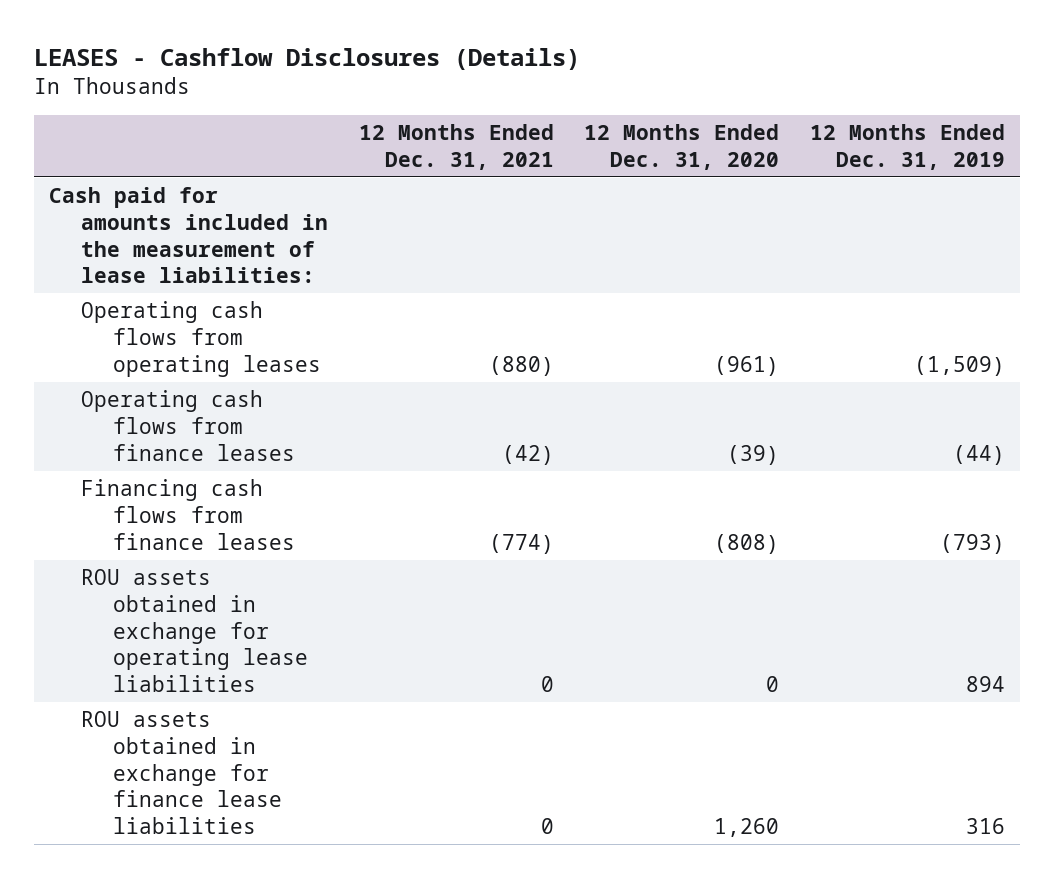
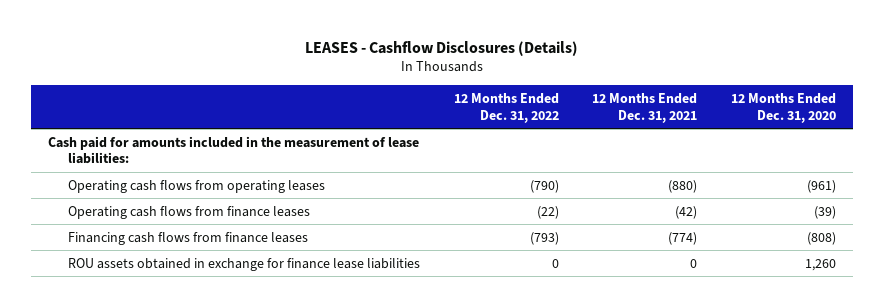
[809,124,1005,170] 12 Months Ended Dec. 31, 2019 -> none
none -> [453,93,559,123] 12 Months Ended Dec. 31, 2022
[81,569,309,693] ROU assets obtained in exchange for operating lease liabilities -> none

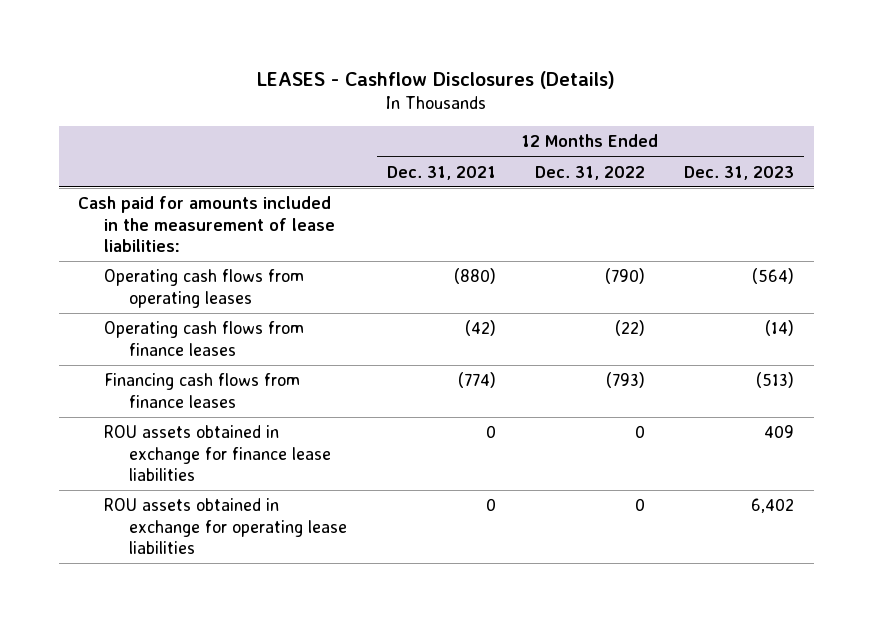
[731,93,837,123] 12 Months Ended Dec. 31, 2020 -> none
none -> [684,165,795,180] Dec. 31, 2023
none -> [103,497,348,555] ROU assets obtained in exchange for operating lease liabilities

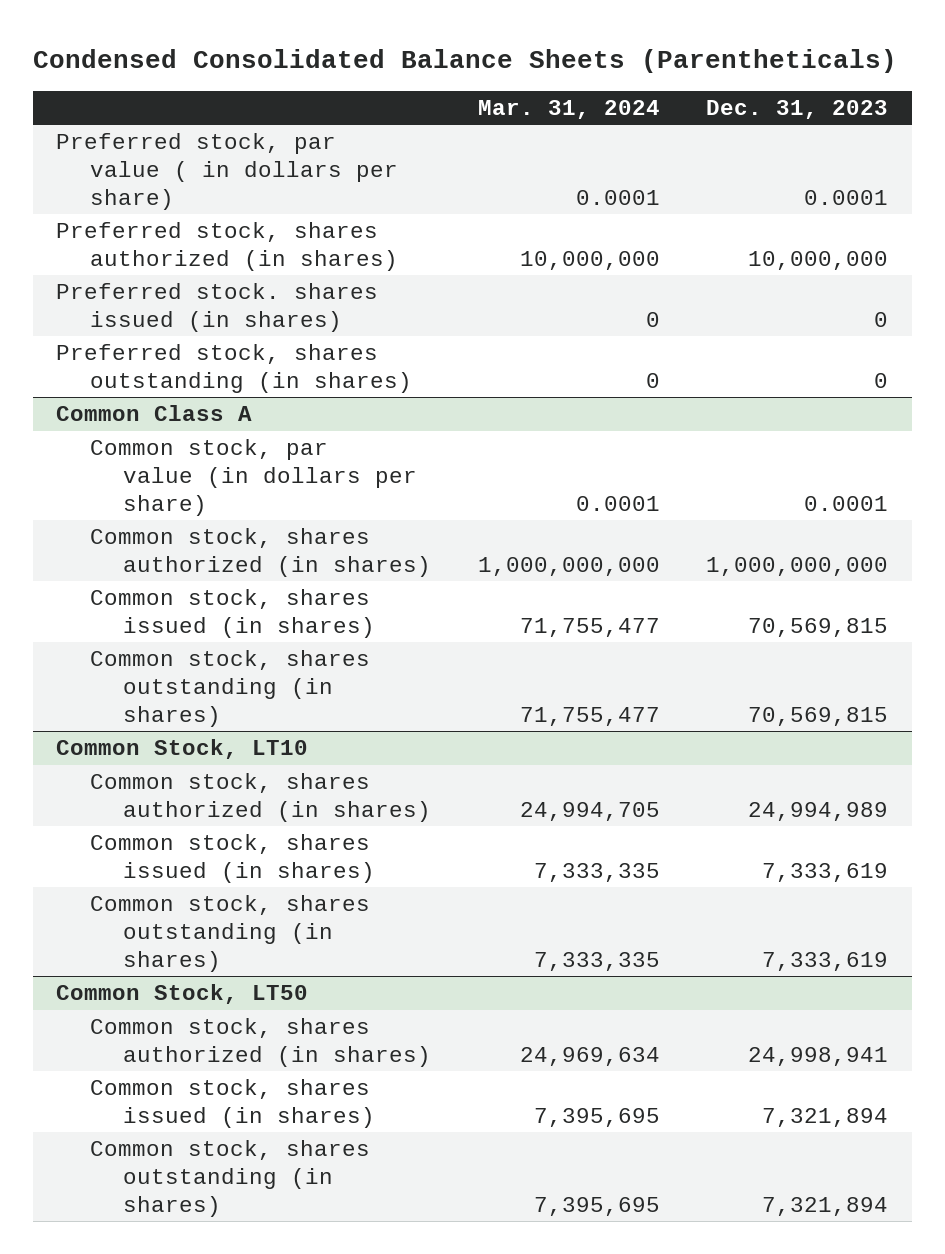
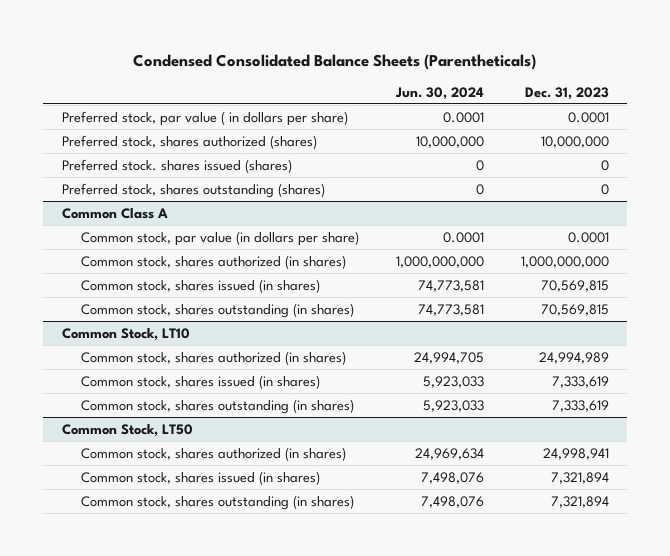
[477,100,660,120] Mar. 31, 2024 -> none
none -> [394,86,484,100] Jun. 30, 2024
[56,222,398,271] Preferred stock, shares authorized (in shares) -> [61,134,317,149] Preferred stock, shares authorized (shares)
[56,283,379,332] Preferred stock. shares issued (in shares) -> [61,158,292,173] Preferred stock. shares issued (shares)
[56,344,412,393] Preferred stock, shares outstanding (in shares) -> [61,182,325,198] Preferred stock, shares outstanding (shares)

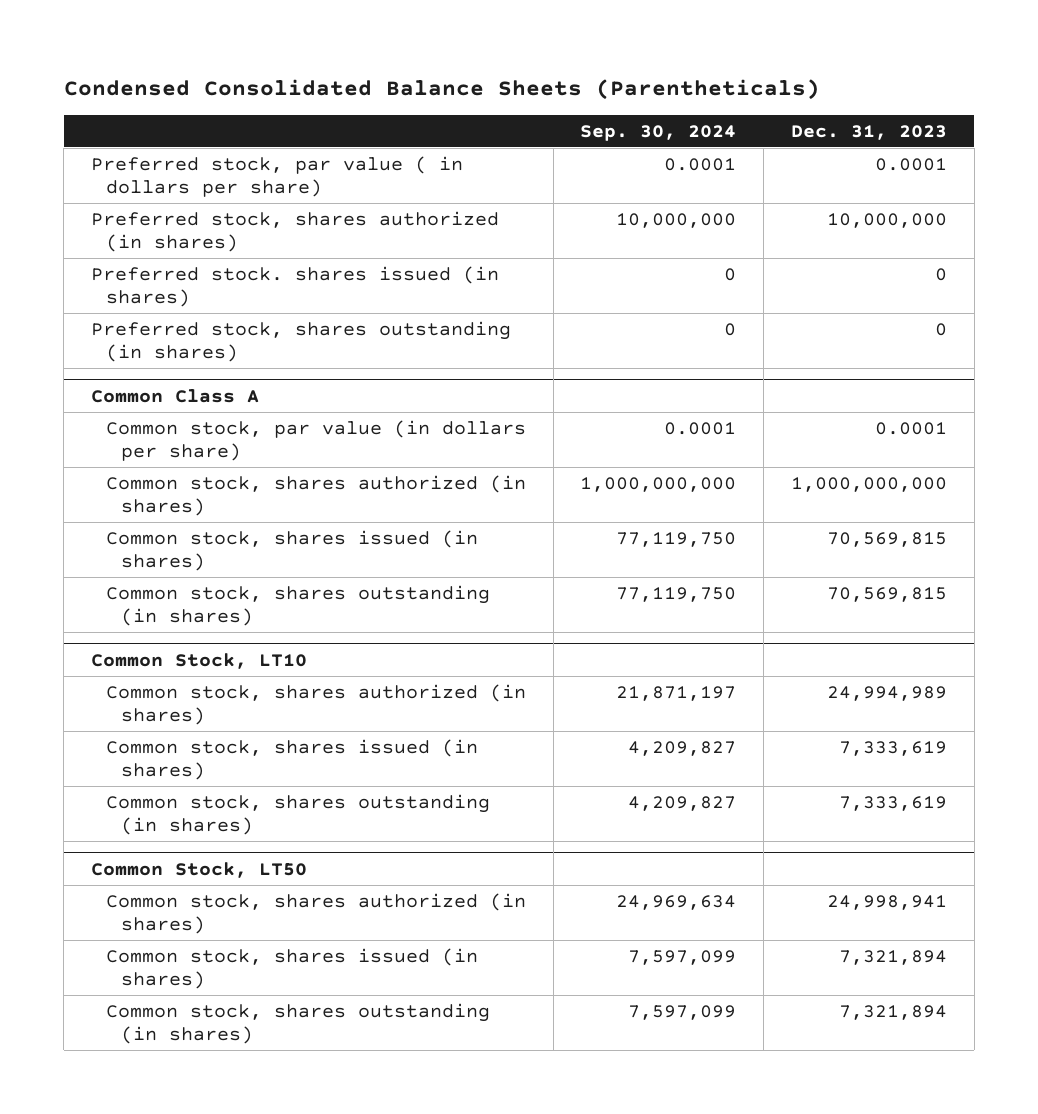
[394,86,484,100] Jun. 30, 2024 -> none
none -> [580,124,737,141] Sep. 30, 2024
[61,134,317,149] Preferred stock, shares authorized (shares) -> [90,211,499,253] Preferred stock, shares authorized (in shares)
[61,158,292,173] Preferred stock. shares issued (shares) -> [90,266,499,308] Preferred stock. shares issued (in shares)
[61,182,325,198] Preferred stock, shares outstanding (shares) -> [90,321,511,363] Preferred stock, shares outstanding (in shares)

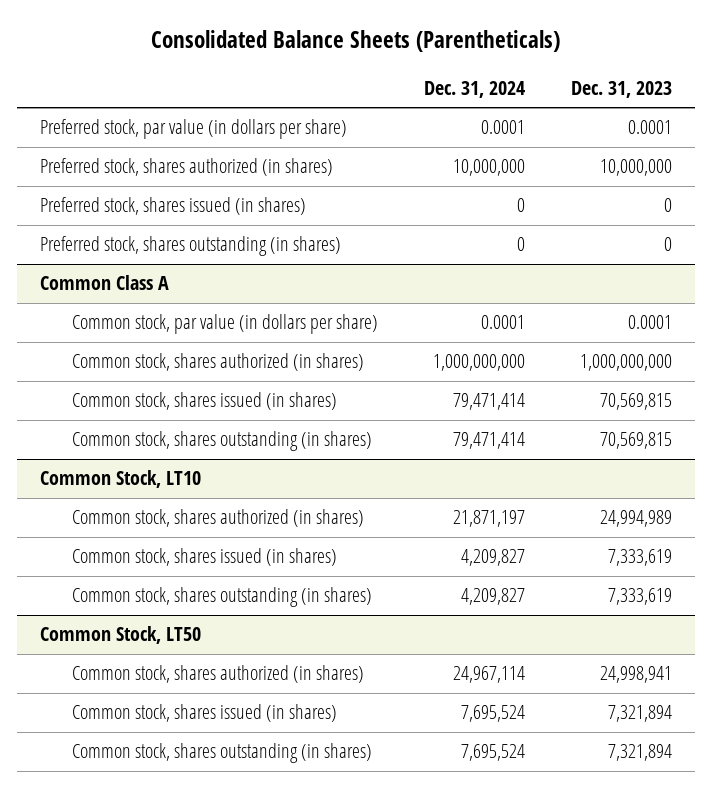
[63,78,820,100] Condensed Consolidated Balance Sheets (Parentheticals) -> [151,30,561,53] Consolidated Balance Sheets (Parentheticals)
[580,124,737,141] Sep. 30, 2024 -> none
none -> [423,80,525,98] Dec. 31, 2024
[90,156,463,198] Preferred stock, par value ( in dollars per share) -> [40,119,348,140] Preferred stock, par value (in dollars per share)
[90,266,499,308] Preferred stock. shares issued (in shares) -> [40,197,307,216] Preferred stock, shares issued (in shares)

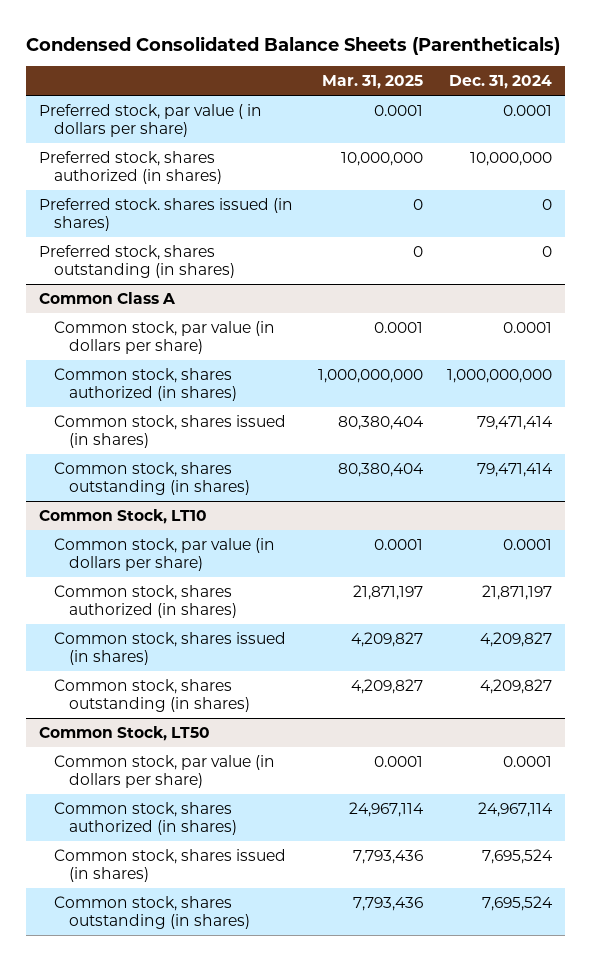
[151,30,561,53] Consolidated Balance Sheets (Parentheticals) -> [26,35,561,55] Condensed Consolidated Balance Sheets (Parentheticals)
[571,80,673,98] Dec. 31, 2023 -> none
none -> [321,75,423,90] Mar. 31, 2025
[40,119,348,140] Preferred stock, par value (in dollars per share) -> [38,103,262,138] Preferred stock, par value ( in dollars per share)
[40,197,307,216] Preferred stock, shares issued (in shares) -> [38,197,293,232] Preferred stock. shares issued (in shares)
none -> [53,537,275,572] Common stock, par value (in dollars per share)
none -> [53,754,275,789] Common stock, par value (in dollars per share)

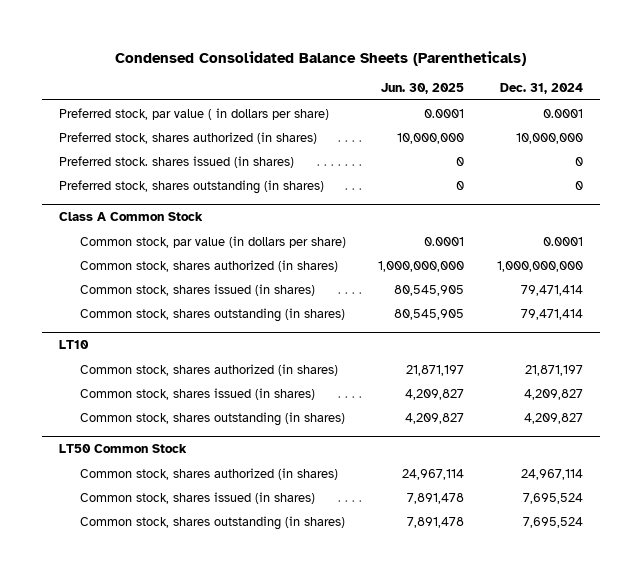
[321,75,423,90] Mar. 31, 2025 -> none
none -> [381,83,465,95] Jun. 30, 2025
[38,291,176,304] Common Class A -> [58,212,203,222] Class A Common Stock
[53,537,275,572] Common stock, par value (in dollars per share) -> none
[38,508,207,524] Common Stock, LT10 -> [58,340,89,350] LT10
[53,754,275,789] Common stock, par value (in dollars per share) -> none
[38,725,210,741] Common Stock, LT50 -> [58,444,187,454] LT50 Common Stock

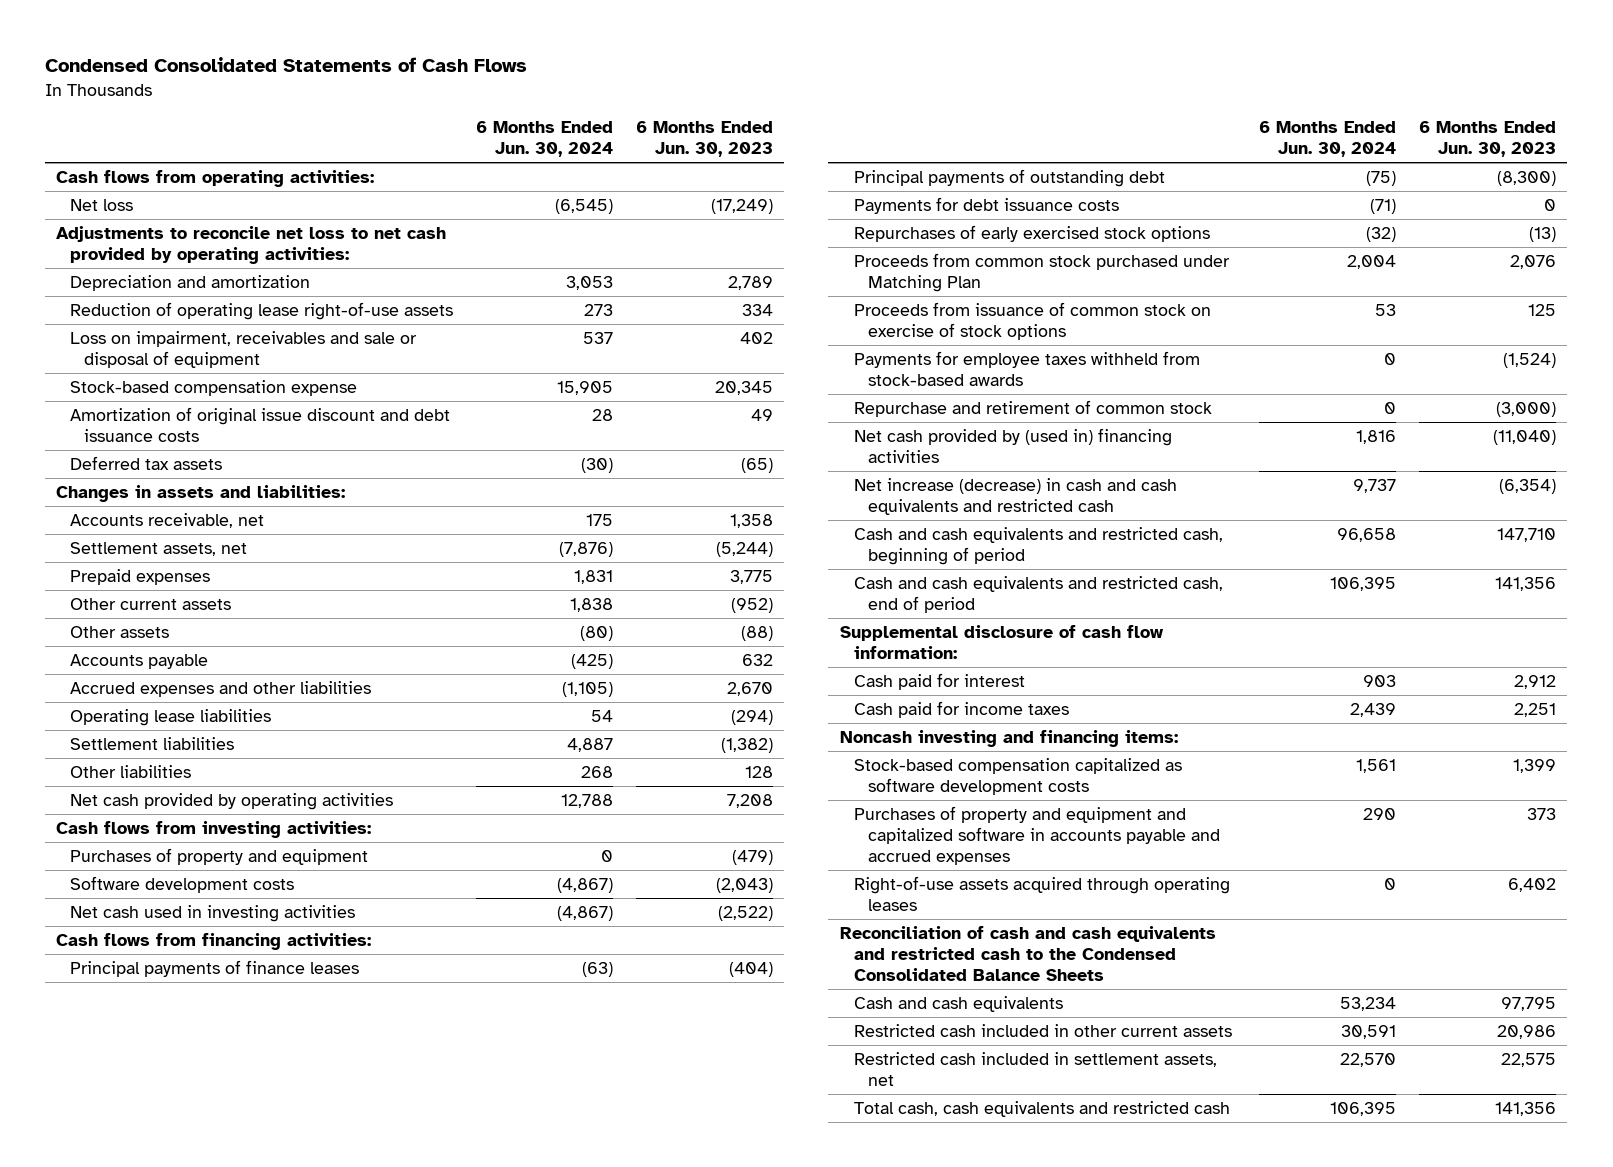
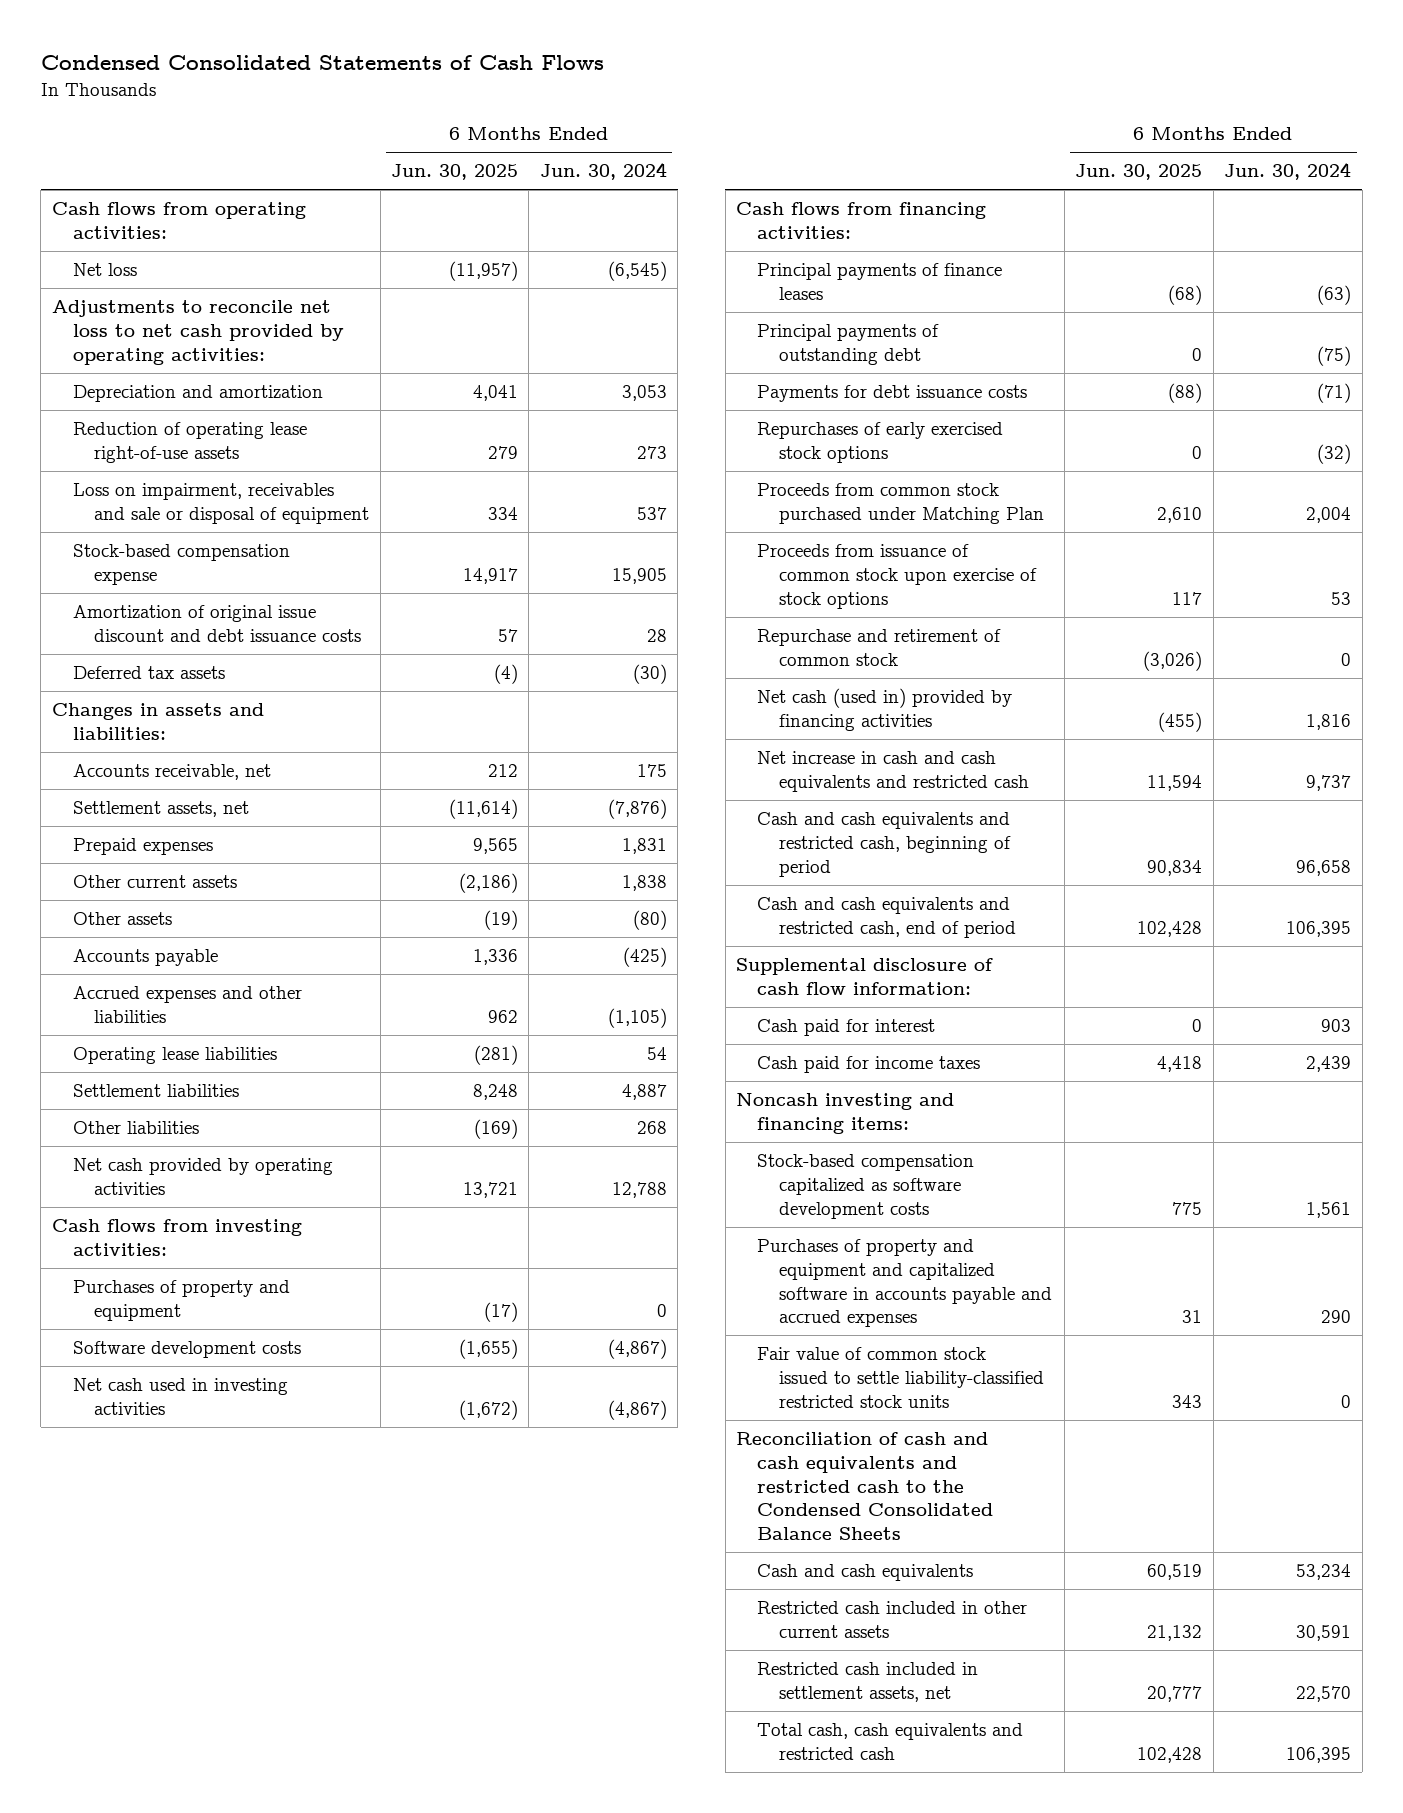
[635,121,773,158] 6 Months Ended Jun. 30, 2023 -> none
none -> [391,164,519,181] Jun. 30, 2025
[853,350,1200,386] Payments for employee taxes withheld from stock-based awards -> none
[853,301,1211,340] Proceeds from issuance of common stock on exercise of stock options -> [757,544,1037,609] Proceeds from issuance of common stock upon exercise of stock options
[853,427,1172,463] Net cash provided by (used in) financing activities -> [757,688,1013,731] Net cash (used in) provided by financing activities
[853,477,1177,515] Net increase (decrease) in cash and cash equivalents and restricted cash -> [757,751,1029,792] Net increase in cash and cash equivalents and restricted cash
[853,875,1230,911] Right-of-use assets acquired through operating leases -> none
none -> [757,1347,1044,1408] Fair value of common stock issued to settle liability-classified restricted stock units

